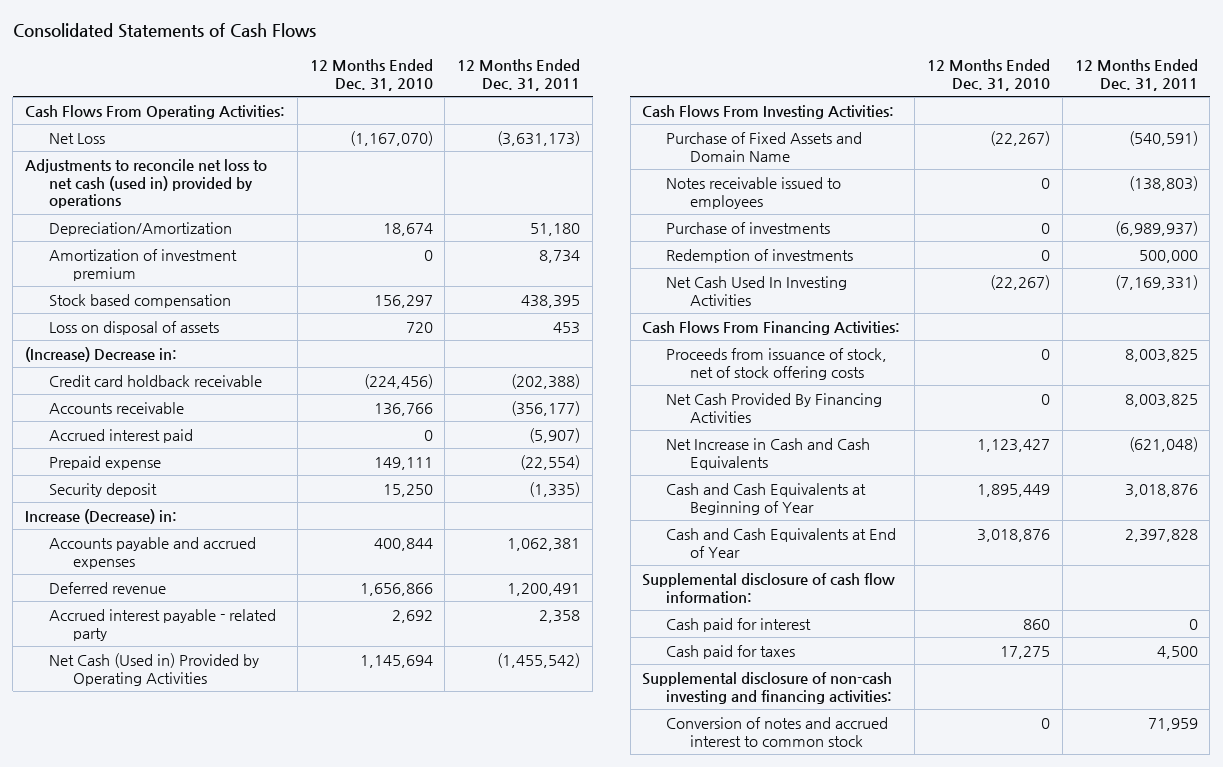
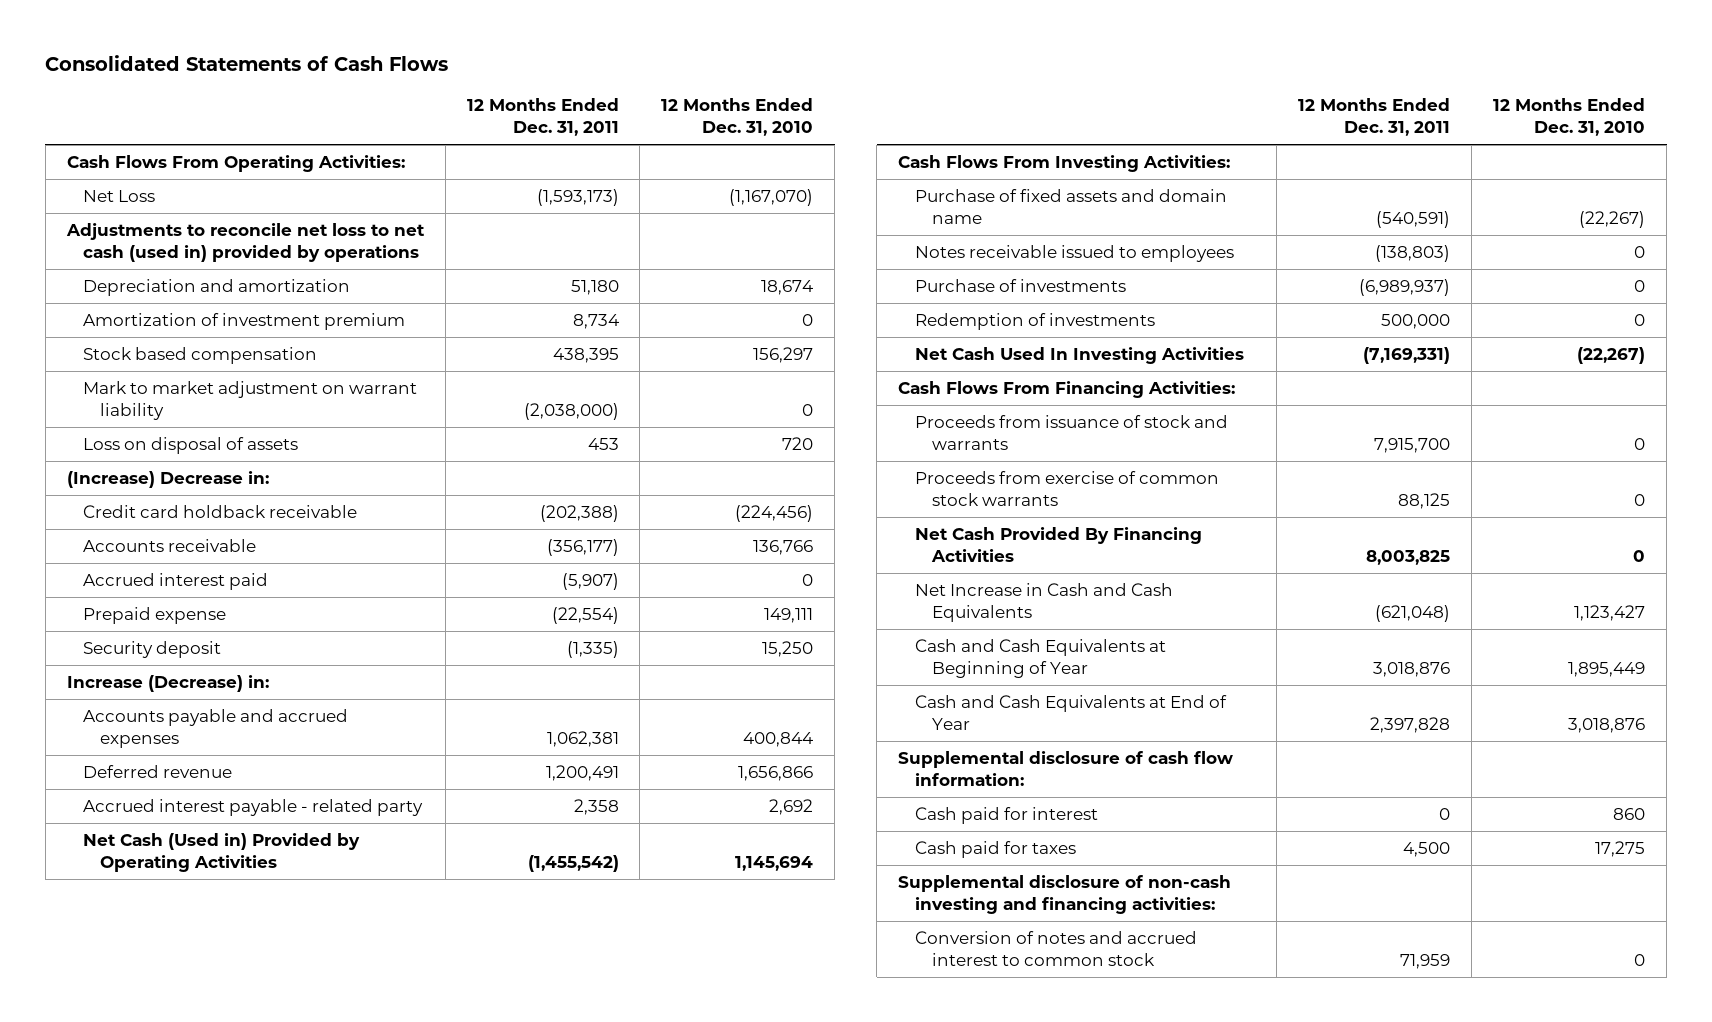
[497,130,581,146] (3,631,173) -> [536,189,619,207] (1,593,173)
[48,221,232,236] Depreciation/Amortization -> [83,279,351,297] Depreciation and amortization
none -> [83,381,418,420] Mark to market adjustment on warrant liability
[666,131,863,162] Purchase of Fixed Assets and Domain Name -> [914,189,1227,224] Purchase of fixed assets and domain name
[666,347,888,380] Proceeds from issuance of stock, net of stock offering costs -> [914,415,1228,450] Proceeds from issuance of stock and warrants
[1124,348,1198,362] 8,003,825 -> [1374,437,1451,453] 7,915,700
none -> [914,471,1219,506] Proceeds from exercise of common stock warrants

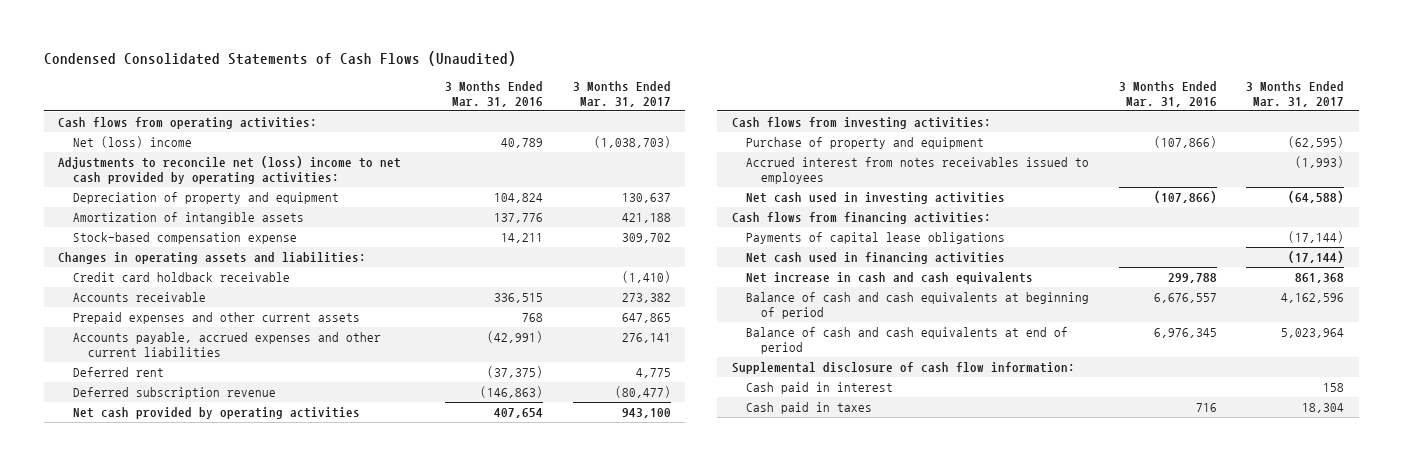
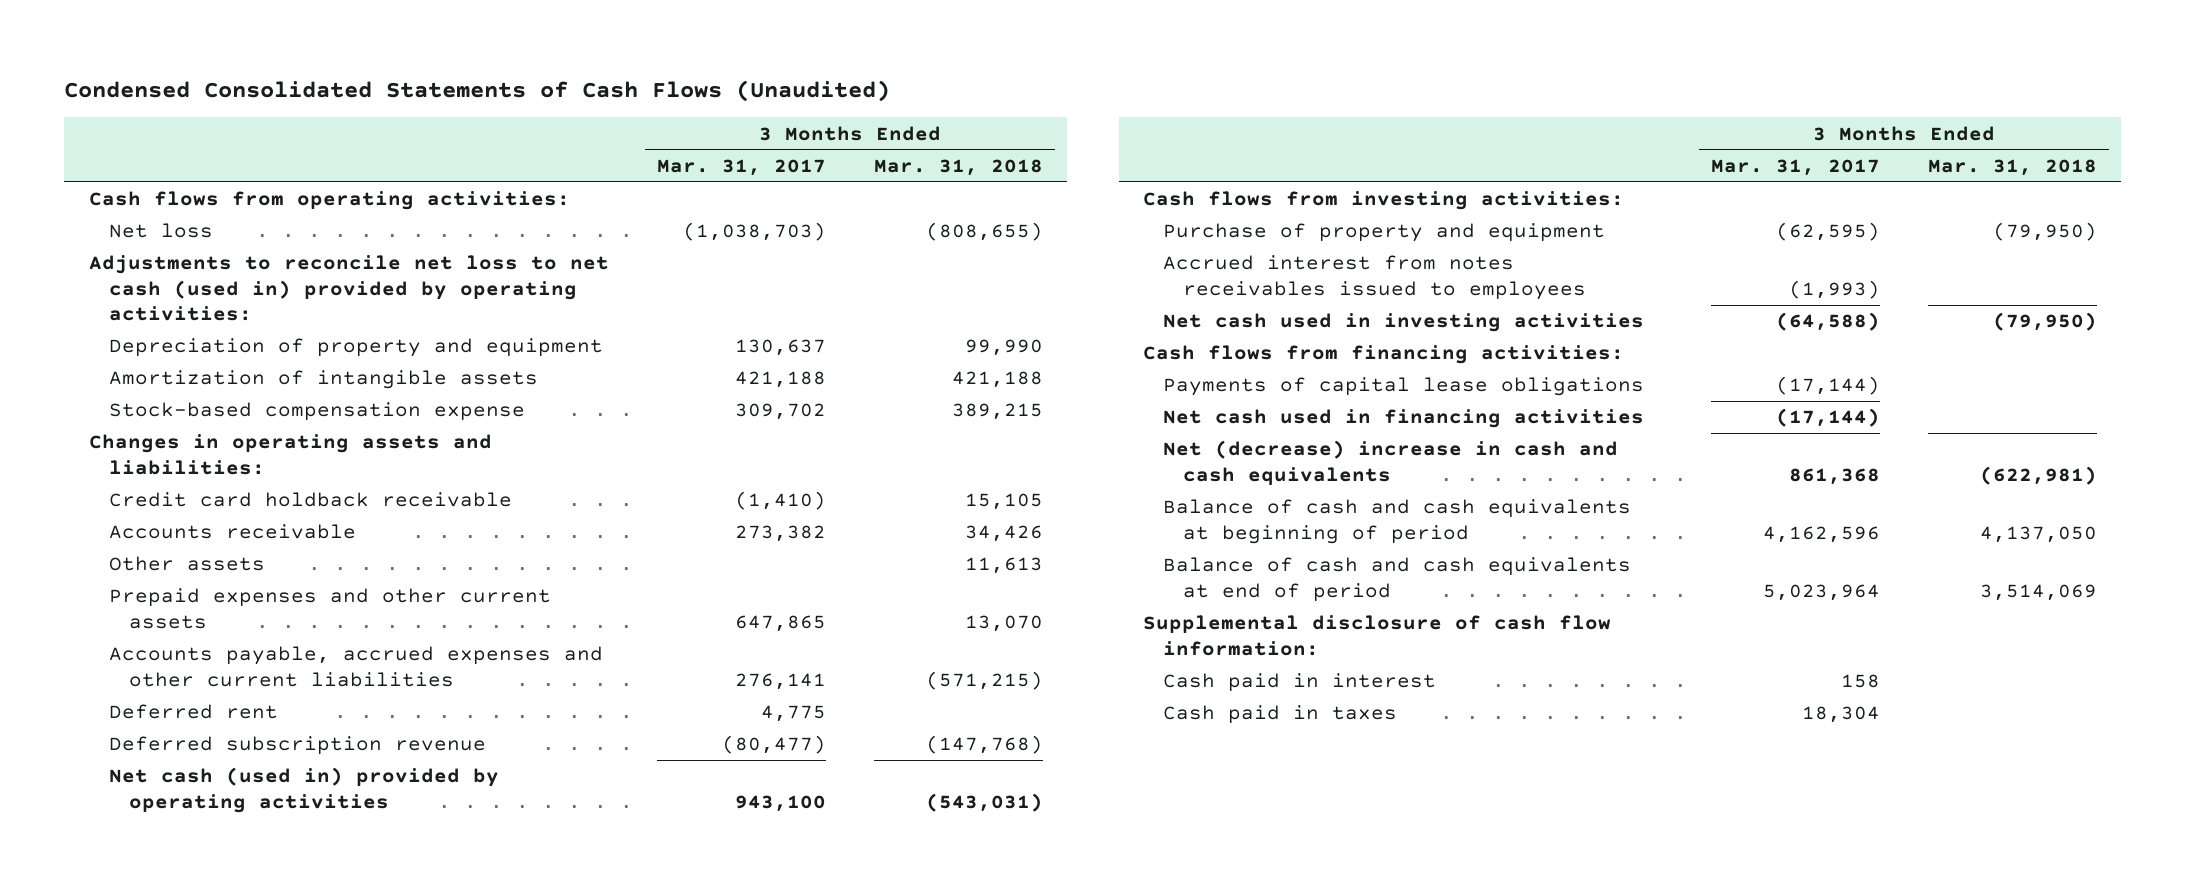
[445,80,544,107] 3 Months Ended Mar. 31, 2016 -> none
none -> [873,158,1043,176] Mar. 31, 2018
[72,135,192,148] Net (loss) income -> [108,223,213,239] Net loss
[58,155,402,185] Adjustments to reconcile net (loss) income to net cash provided by operating activities: -> [88,255,609,322] Adjustments to reconcile net loss to net cash (used in) provided by operating activities:
none -> [108,556,265,572] Other assets
[72,406,360,419] Net cash provided by operating activities -> [108,767,499,813] Net cash (used in) provided by operating activities
[746,271,1034,284] Net increase in cash and cash equivalents -> [1163,440,1619,485] Net (decrease) increase in cash and cash equivalents

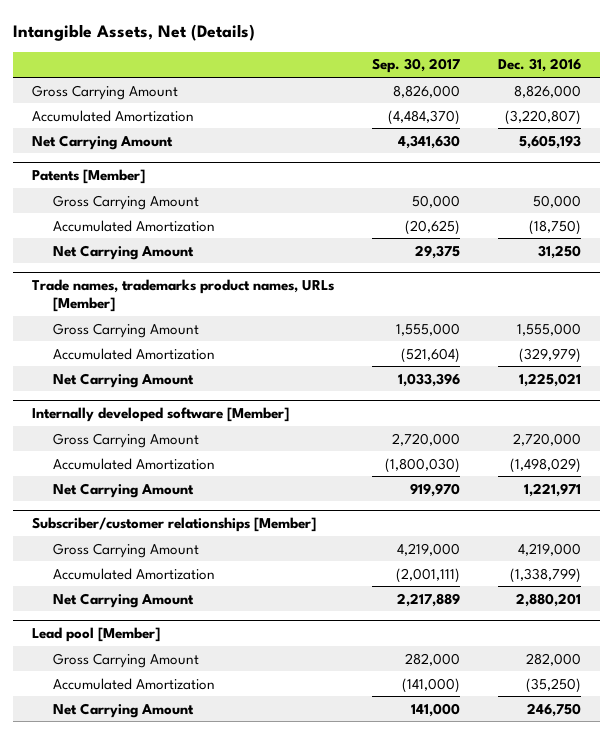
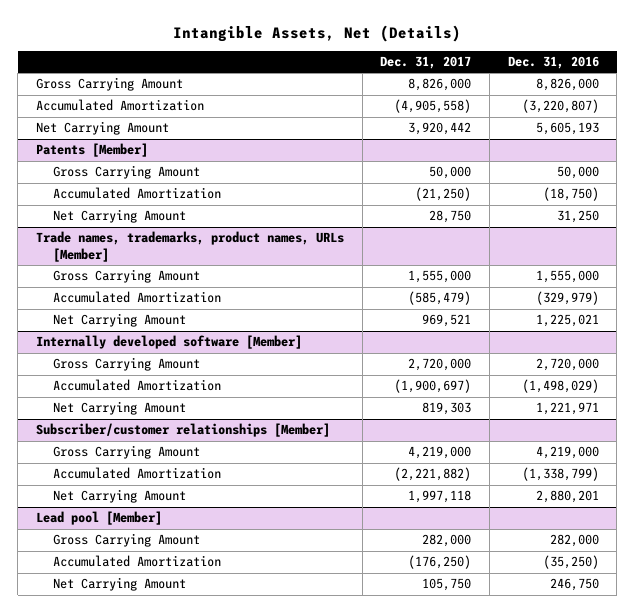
[372,58,461,74] Sep. 30, 2017 -> none
none -> [380,56,472,70] Dec. 31, 2017
[32,278,335,313] Trade names, trademarks product names, URLs [Member] -> [35,231,344,263] Trade names, trademarks, product names, URLs [Member]

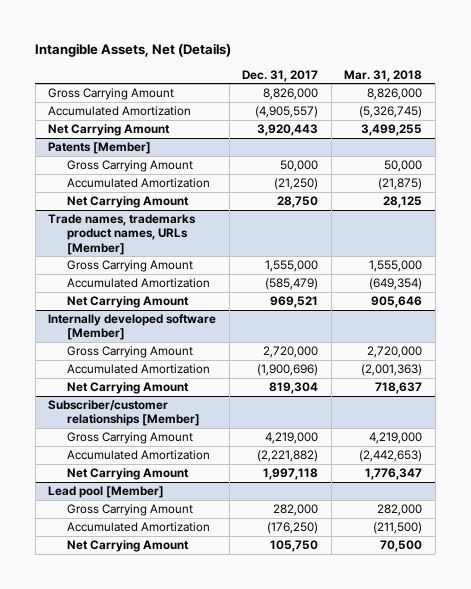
[507,56,599,70] Dec. 31, 2016 -> none
none -> [344,69,423,82] Mar. 31, 2018
[394,99,472,114] (4,905,558) -> [255,106,319,119] (4,905,557)
[408,122,472,136] 3,920,442 -> [257,124,319,137] 3,920,443
[35,231,344,263] Trade names, trademarks, product names, URLs [Member] -> [48,214,197,255] Trade names, trademarks product names, URLs [Member]
[394,379,472,394] (1,900,697) -> [257,364,319,377] (1,900,696)
[422,402,472,416] 819,303 -> [269,382,319,395] 819,304

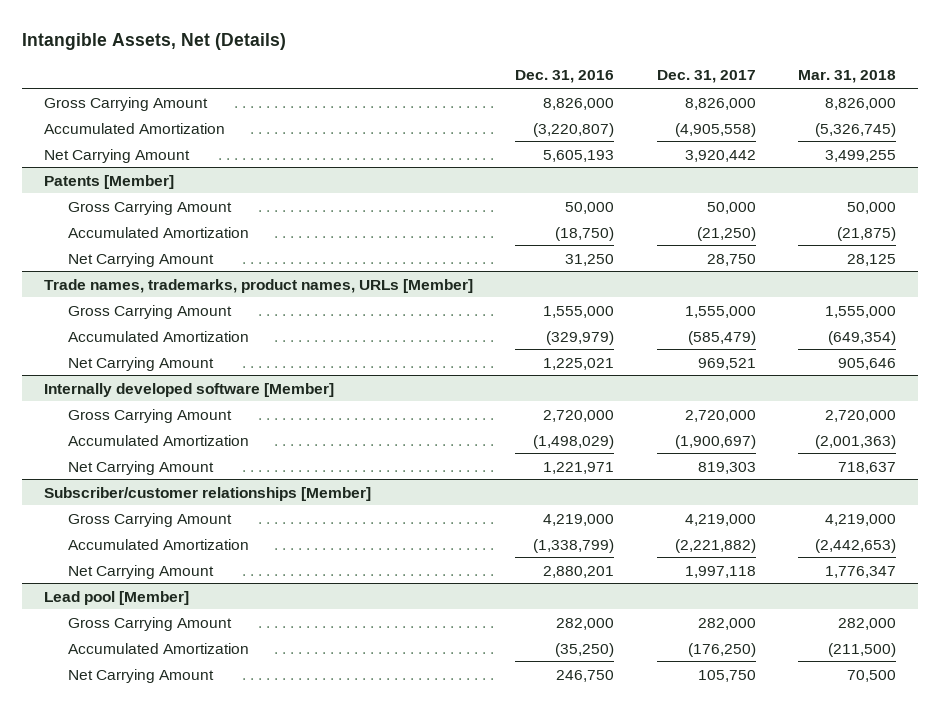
none -> [515,70,615,84] Dec. 31, 2016
[255,106,319,119] (4,905,557) -> [674,122,756,137] (4,905,558)
[257,124,319,137] 3,920,443 -> [684,149,756,162] 3,920,442
[48,214,197,255] Trade names, trademarks product names, URLs [Member] -> [43,278,473,293] Trade names, trademarks, product names, URLs [Member]
[257,364,319,377] (1,900,696) -> [674,434,756,449] (1,900,697)
[269,382,319,395] 819,304 -> [697,461,756,474] 819,303

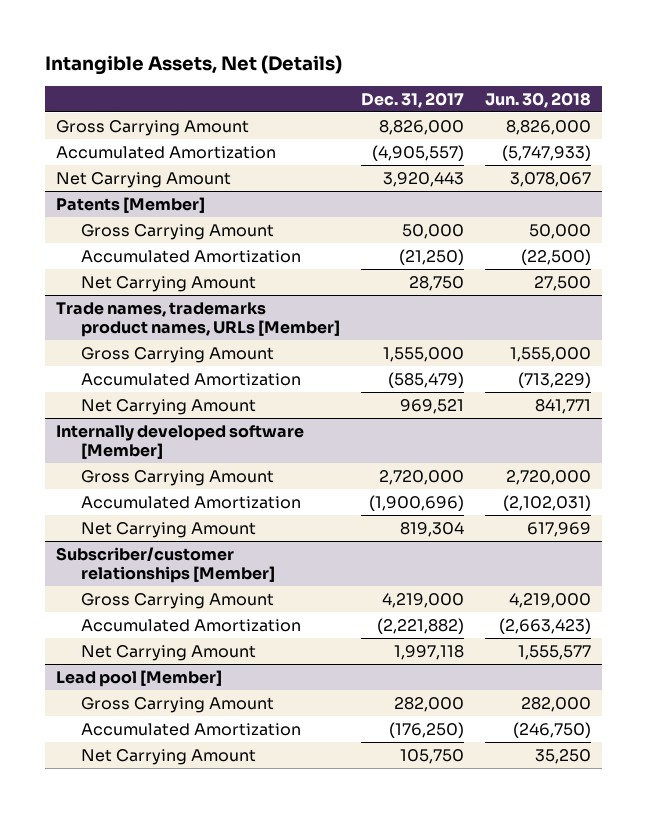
[515,70,615,84] Dec. 31, 2016 -> none
[798,70,897,84] Mar. 31, 2018 -> none
none -> [485,92,592,109] Jun. 30, 2018
[674,122,756,137] (4,905,558) -> [372,144,465,161] (4,905,557)
[684,149,756,162] 3,920,442 -> [383,171,465,187] 3,920,443
[43,278,473,293] Trade names, trademarks, product names, URLs [Member] -> [55,301,340,338] Trade names, trademarks product names, URLs [Member]
[674,434,756,449] (1,900,697) -> [369,494,465,511] (1,900,696)
[697,461,756,474] 819,303 -> [400,521,465,537] 819,304

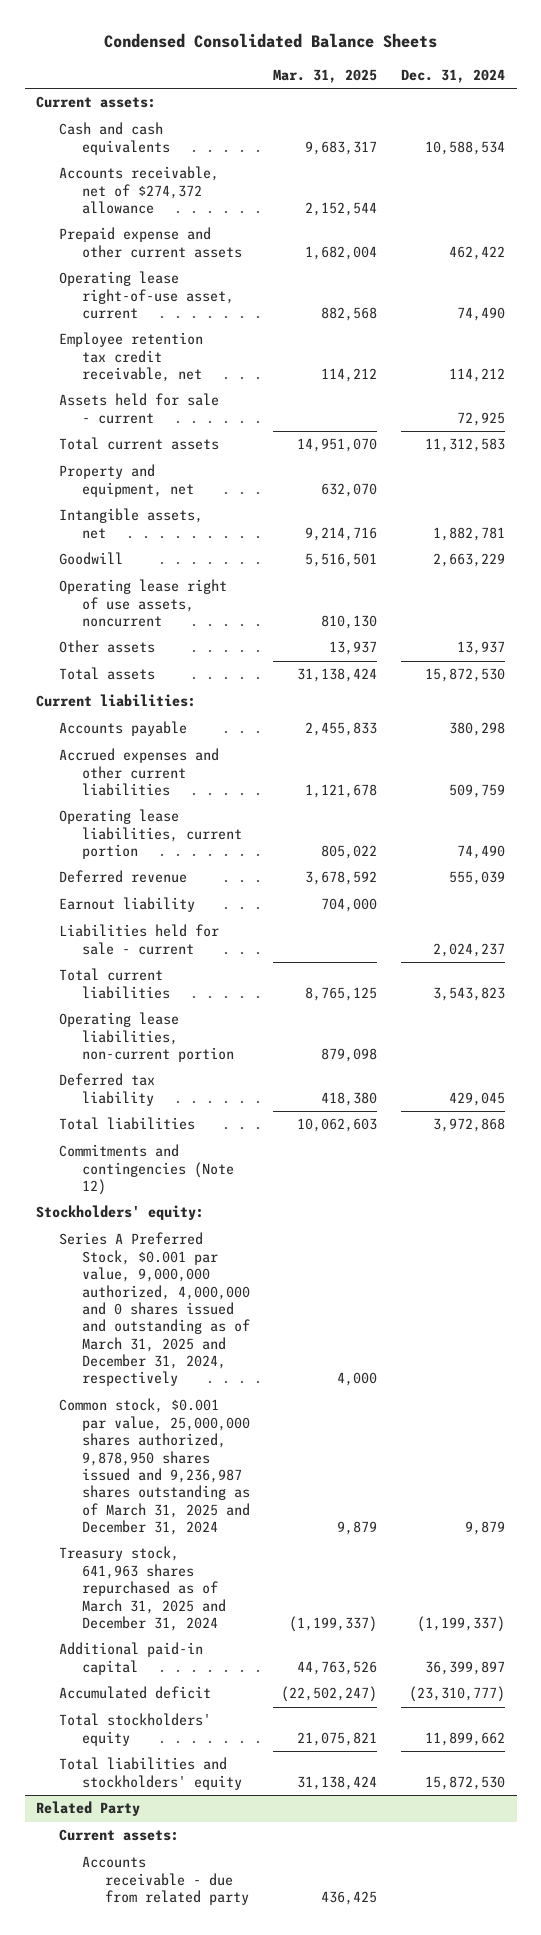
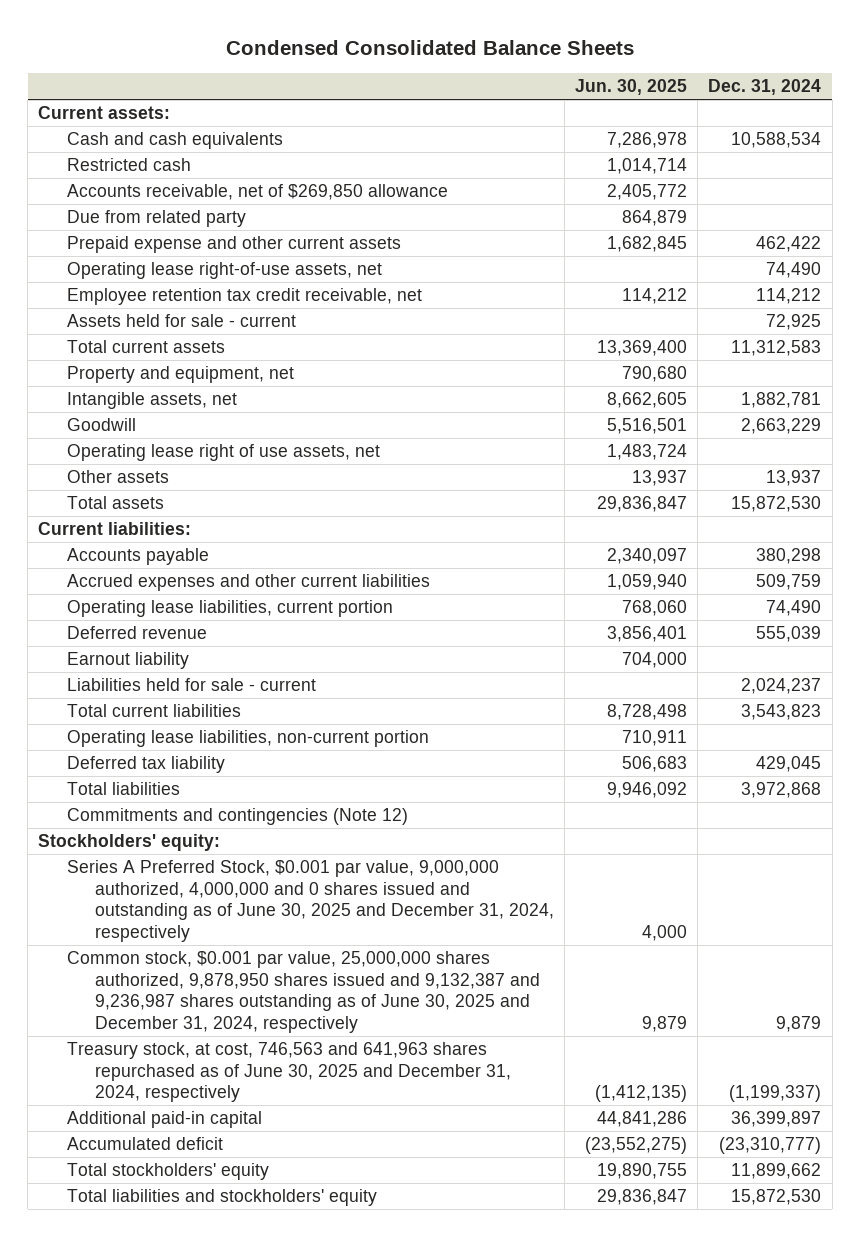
[273,69,378,84] Mar. 31, 2025 -> none
none -> [575,79,688,96] Jun. 30, 2025
none -> [66,158,191,172] Restricted cash
[59,166,220,215] Accounts receivable, net of $274,372 allowance -> [66,184,448,201] Accounts receivable, net of $269,850 allowance
none -> [66,210,246,228] Due from related party
[59,271,234,320] Operating lease right-of-use asset, current -> [66,262,382,280] Operating lease right-of-use assets, net
[59,579,228,628] Operating lease right of use assets, noncurrent -> [66,444,380,462] Operating lease right of use assets, net
[59,1232,250,1387] Series A Preferred Stock, $0.001 par value, 9,000,000 authorized, 4,000,000 and 0 shares issued and outstanding as of March 31, 2025 and December 31, 2024, respectively -> [66,860,554,943] Series A Preferred Stock, $0.001 par value, 9,000,000 authorized, 4,000,000 and 0 shares issued and outstanding as of June 30, 2025 and December 31, 2024, respectively
[59,1398,250,1535] Common stock, $0.001 par value, 25,000,000 shares authorized, 9,878,950 shares issued and 9,236,987 shares outstanding as of March 31, 2025 and December 31, 2024 -> [66,951,540,1034] Common stock, $0.001 par value, 25,000,000 shares authorized, 9,878,950 shares issued and 9,132,387 and 9,236,987 shares outstanding as of June 30, 2025 and December 31, 2024, respectively
[59,1546,226,1631] Treasury stock, 641,963 shares repurchased as of March 31, 2025 and December 31, 2024 -> [66,1042,511,1103] Treasury stock, at cost, 746,563 and 641,963 shares repurchased as of June 30, 2025 and December 31, 2024, respectively
[36,1801,141,1817] Related Party -> none
[59,1829,180,1842] Current assets: -> none
[81,1856,249,1906] Accounts receivable - due from related party -> none

